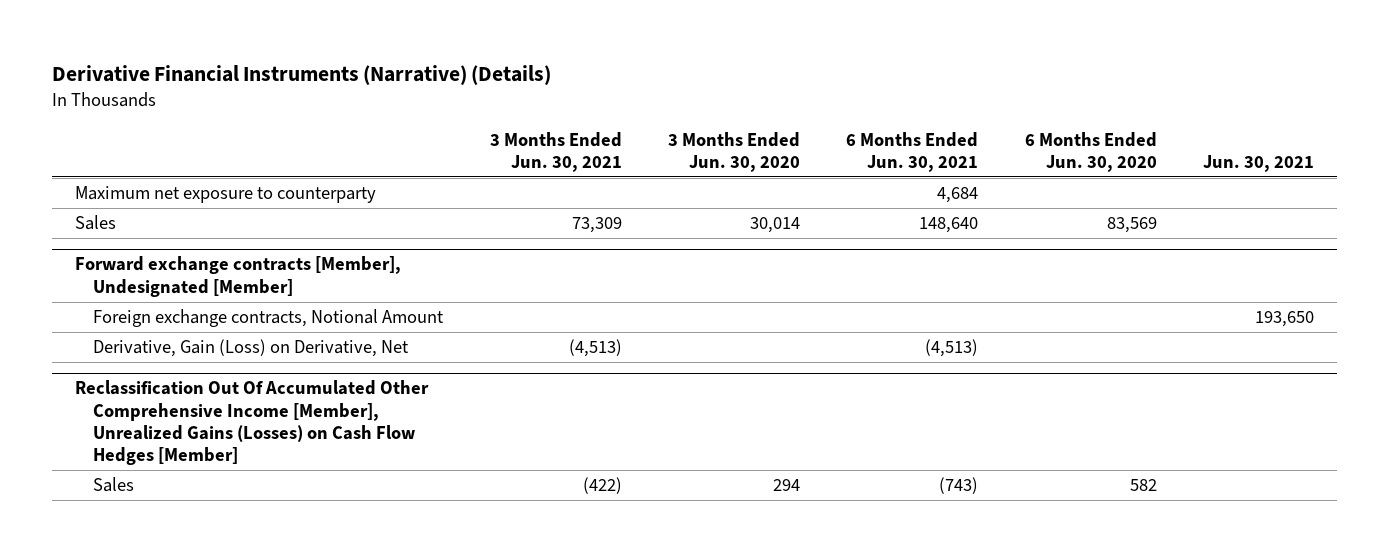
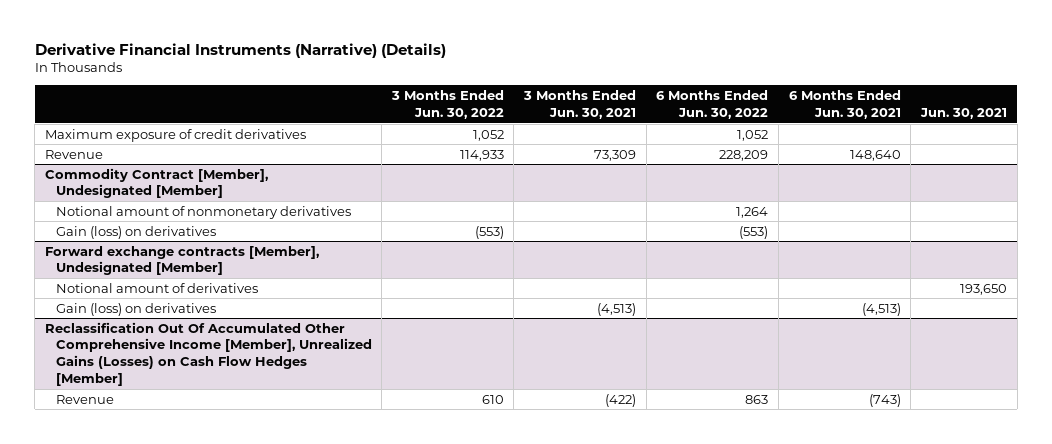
[667,131,800,172] 3 Months Ended Jun. 30, 2020 -> none
[1024,131,1157,172] 6 Months Ended Jun. 30, 2020 -> none
none -> [390,90,504,119] 3 Months Ended Jun. 30, 2022
none -> [656,90,769,119] 6 Months Ended Jun. 30, 2022
[75,186,377,204] Maximum net exposure to counterparty -> none
none -> [44,128,306,142] Maximum exposure of credit derivatives
[75,215,117,231] Sales -> [44,149,103,159] Revenue
none -> [44,167,268,199] Commodity Contract [Member], Undesignated [Member]
none -> [55,205,351,219] Notional amount of nonmonetary derivatives
none -> [55,225,216,239] Gain (loss) on derivatives
[93,309,445,328] Foreign exchange contracts, Notional Amount -> [55,282,258,293] Notional amount of derivatives
[93,339,410,358] Derivative, Gain (Loss) on Derivative, Net -> [55,302,216,316] Gain (loss) on derivatives
[93,477,135,493] Sales -> [55,394,114,404] Revenue

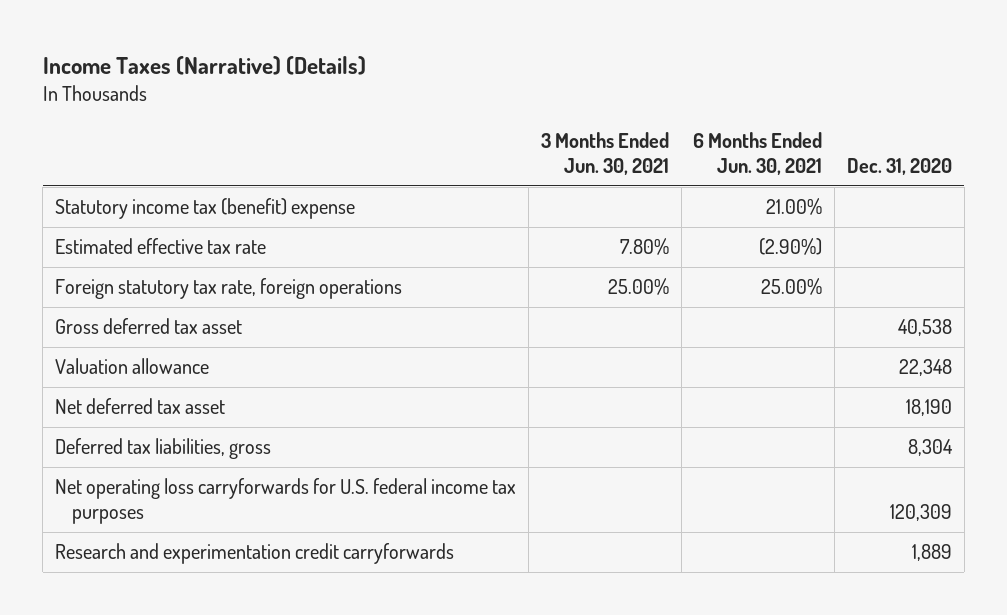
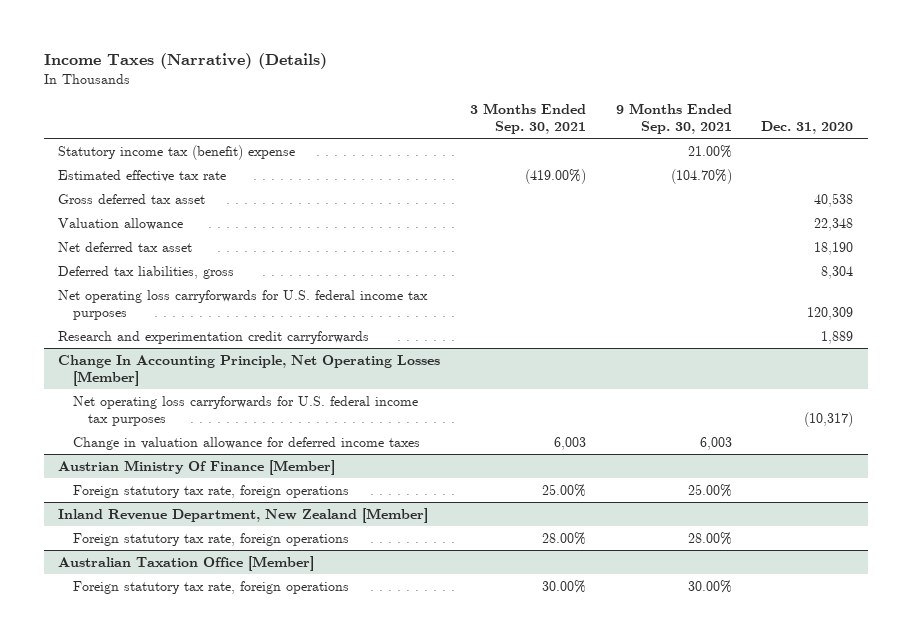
[540,131,669,175] 3 Months Ended Jun. 30, 2021 -> none
[693,131,823,175] 6 Months Ended Jun. 30, 2021 -> none
none -> [470,103,587,134] 3 Months Ended Sep. 30, 2021
none -> [615,103,732,134] 9 Months Ended Sep. 30, 2021
[55,278,403,300] Foreign statutory tax rate, foreign operations -> none
none -> [58,354,441,386] Change In Accounting Principle, Net Operating Losses [Member]
none -> [73,395,419,426] Net operating loss carryforwards for U.S. federal income tax purposes
none -> [73,436,421,450] Change in valuation allowance for deferred income taxes
none -> [58,459,336,475] Austrian Ministry Of Finance [Member]
none -> [73,484,350,498] Foreign statutory tax rate, foreign operations
none -> [58,507,429,523] Inland Revenue Department, New Zealand [Member]
none -> [73,532,350,546] Foreign statutory tax rate, foreign operations
none -> [58,555,315,571] Australian Taxation Office [Member]
none -> [73,580,350,594] Foreign statutory tax rate, foreign operations

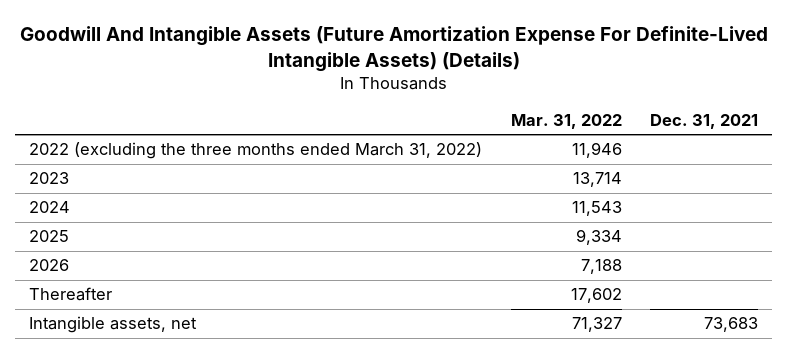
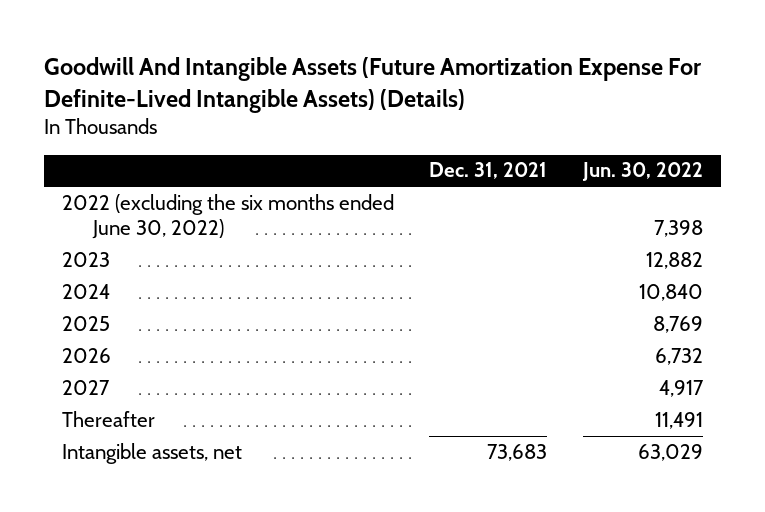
[510,113,622,129] Mar. 31, 2022 -> none
none -> [581,162,703,182] Jun. 30, 2022
[29,142,483,160] 2022 (excluding the three months ended March 31, 2022) -> [61,193,394,240] 2022 (excluding the six months ended June 30, 2022)
none -> [61,379,110,395] 2027

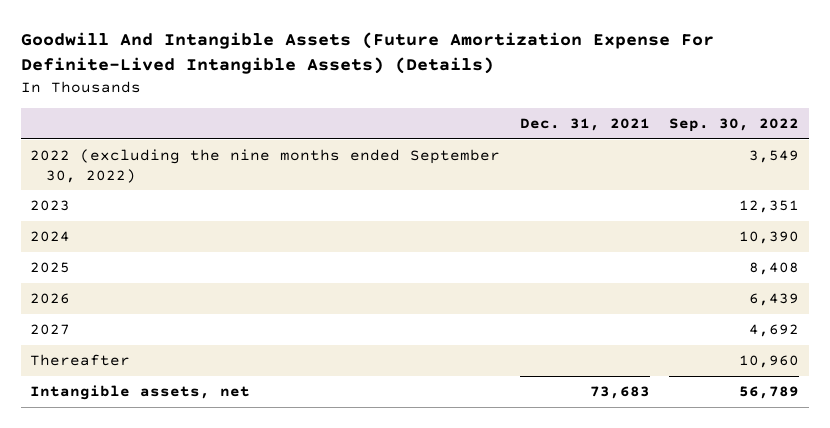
[581,162,703,182] Jun. 30, 2022 -> none
none -> [669,118,800,133] Sep. 30, 2022
[61,193,394,240] 2022 (excluding the six months ended June 30, 2022) -> [30,149,501,183] 2022 (excluding the nine months ended September 30, 2022)

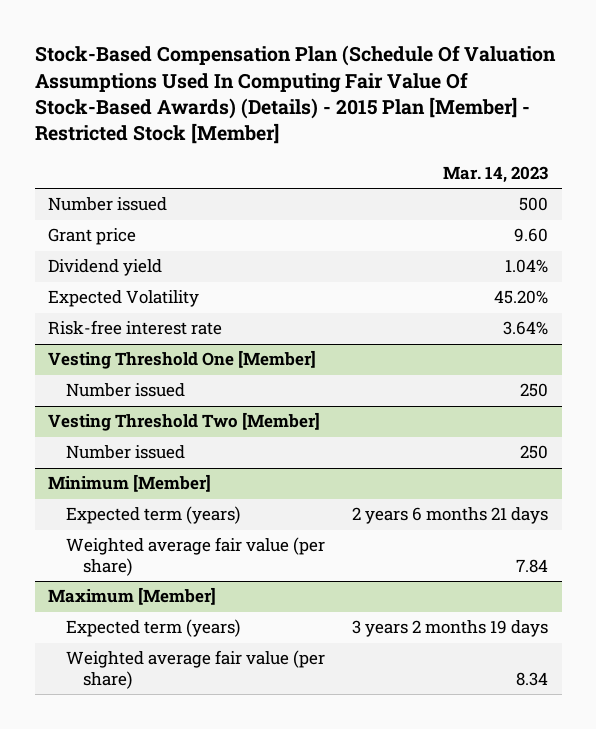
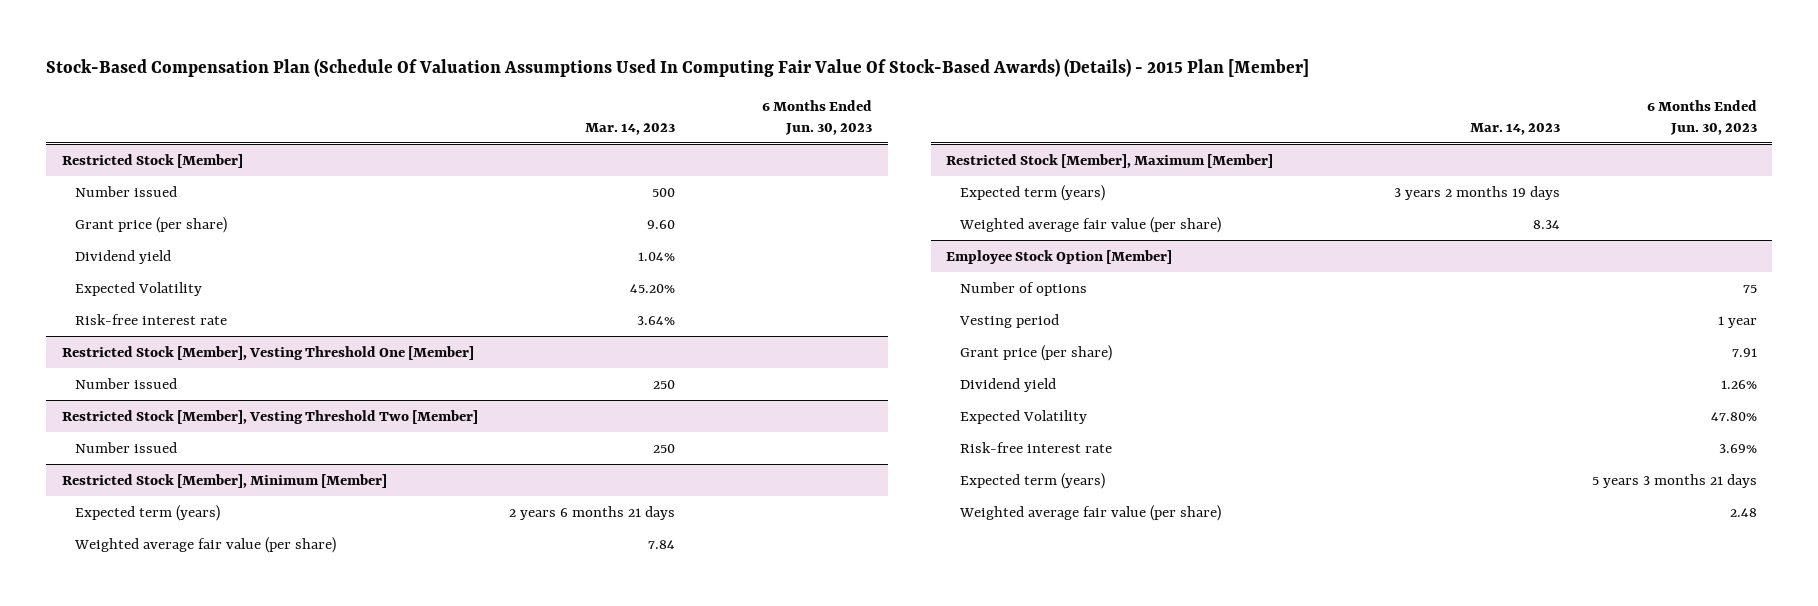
[34,45,556,145] Stock-Based Compensation Plan (Schedule Of Valuation Assumptions Used In Computing Fair Value Of Stock-Based Awards) (Details) - 2015 Plan [Member] - Restricted Stock [Member] -> [45,57,1309,77] Stock-Based Compensation Plan (Schedule Of Valuation Assumptions Used In Computing Fair Value Of Stock-Based Awards) (Details) - 2015 Plan [Member]
none -> [761,99,872,135] 6 Months Ended Jun. 30, 2023
none -> [61,154,243,169] Restricted Stock [Member]
[48,228,137,246] Grant price -> [75,217,228,234] Grant price (per share)
[48,350,317,370] Vesting Threshold One [Member] -> [61,346,474,361] Restricted Stock [Member], Vesting Threshold One [Member]
[48,412,321,432] Vesting Threshold Two [Member] -> [61,410,478,425] Restricted Stock [Member], Vesting Threshold Two [Member]
[48,474,212,493] Minimum [Member] -> [61,474,387,489] Restricted Stock [Member], Minimum [Member]
[48,587,217,606] Maximum [Member] -> [946,154,1274,169] Restricted Stock [Member], Maximum [Member]
none -> [946,250,1173,265] Employee Stock Option [Member]
none -> [959,282,1087,297] Number of options
none -> [958,314,1059,329] Vesting period
none -> [959,345,1112,362] Grant price (per share)
none -> [959,378,1056,393] Dividend yield
none -> [959,410,1087,425] Expected Volatility
none -> [959,442,1112,454] Risk-free interest rate
none -> [959,473,1105,490] Expected term (years)
none -> [958,505,1221,522] Weighted average fair value (per share)

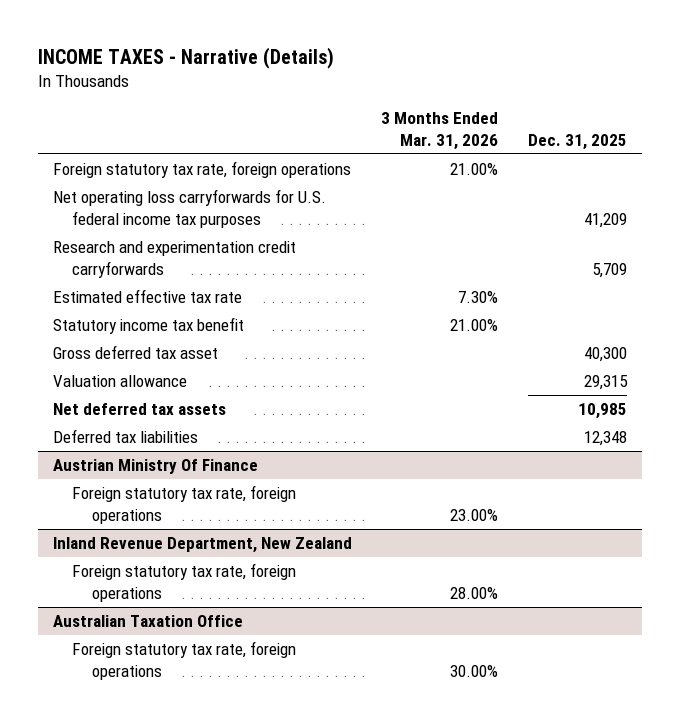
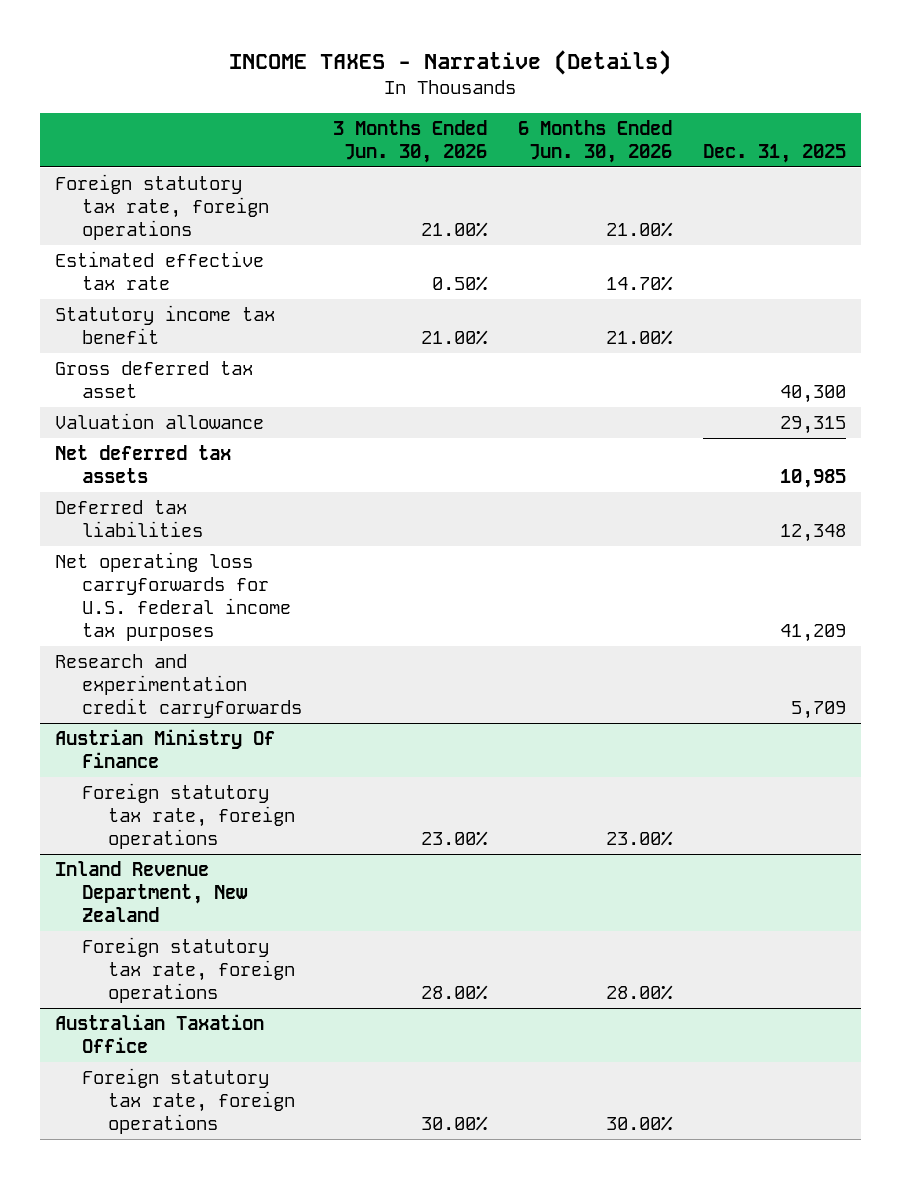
[381,111,499,150] 3 Months Ended Mar. 31, 2026 -> none
none -> [332,119,487,163] 3 Months Ended Jun. 30, 2026
none -> [517,119,672,163] 6 Months Ended Jun. 30, 2026
[52,189,326,229] Net operating loss carryforwards for U.S. federal income tax purposes -> [55,552,291,642] Net operating loss carryforwards for U.S. federal income tax purposes
[52,241,296,279] Research and experimentation credit carryforwards -> [55,654,302,719] Research and experimentation credit carryforwards

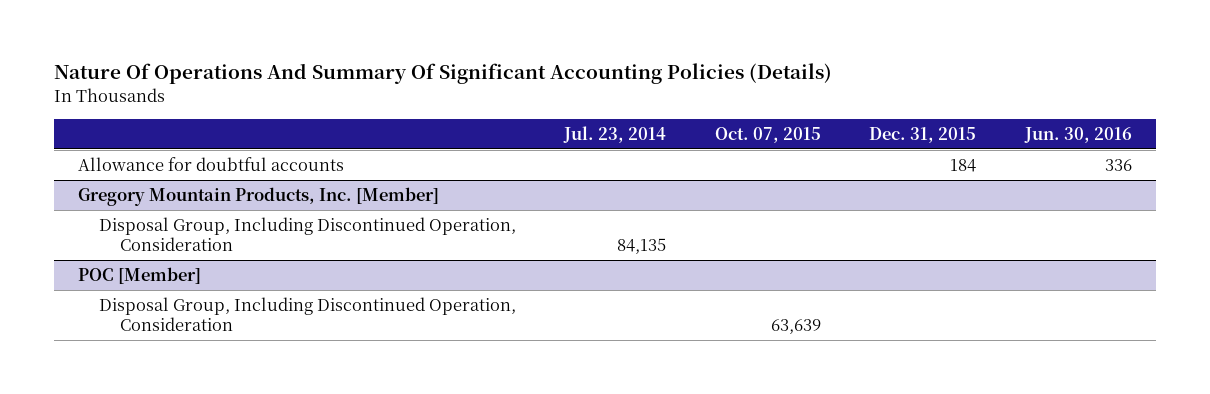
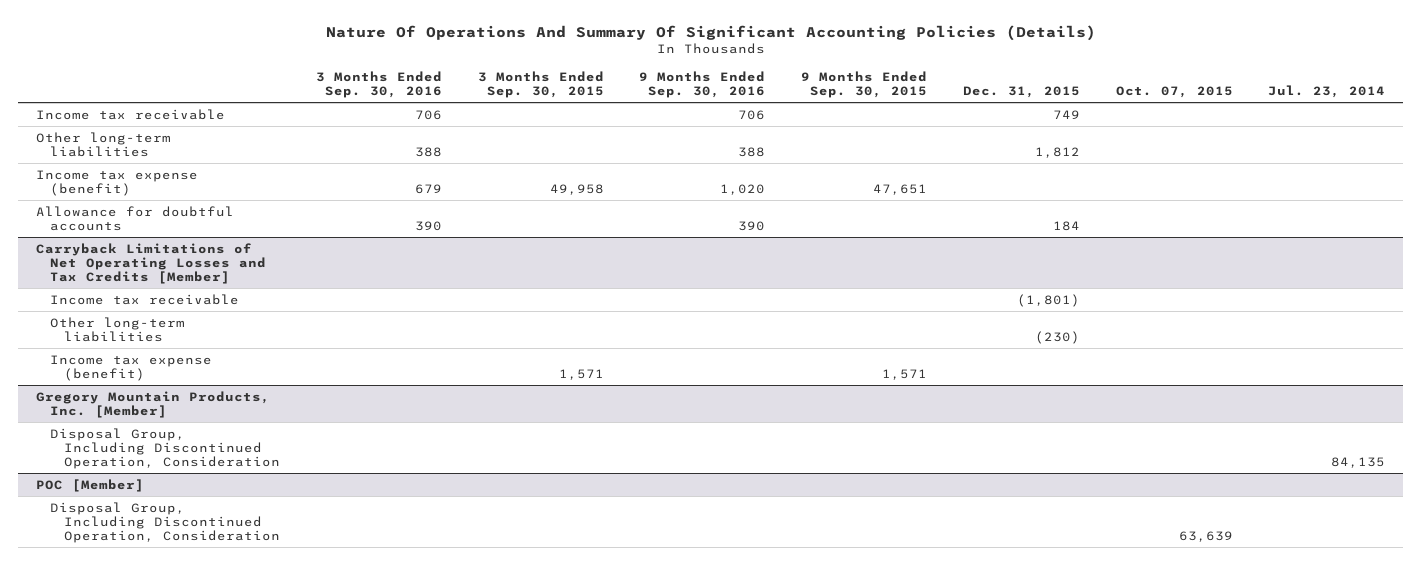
[1023,126,1132,143] Jun. 30, 2016 -> none
none -> [315,71,442,99] 3 Months Ended Sep. 30, 2016
none -> [477,71,604,99] 3 Months Ended Sep. 30, 2015
none -> [639,71,766,99] 9 Months Ended Sep. 30, 2016
none -> [801,71,928,99] 9 Months Ended Sep. 30, 2015
none -> [36,108,226,120] Income tax receivable
none -> [36,131,172,157] Other long-term liabilities
none -> [36,169,199,196] Income tax expense (benefit)
none -> [36,242,267,284] Carryback Limitations of Net Operating Losses and Tax Credits [Member]
none -> [50,293,240,305] Income tax receivable
none -> [50,316,186,342] Other long-term liabilities
none -> [50,354,213,381] Income tax expense (benefit)

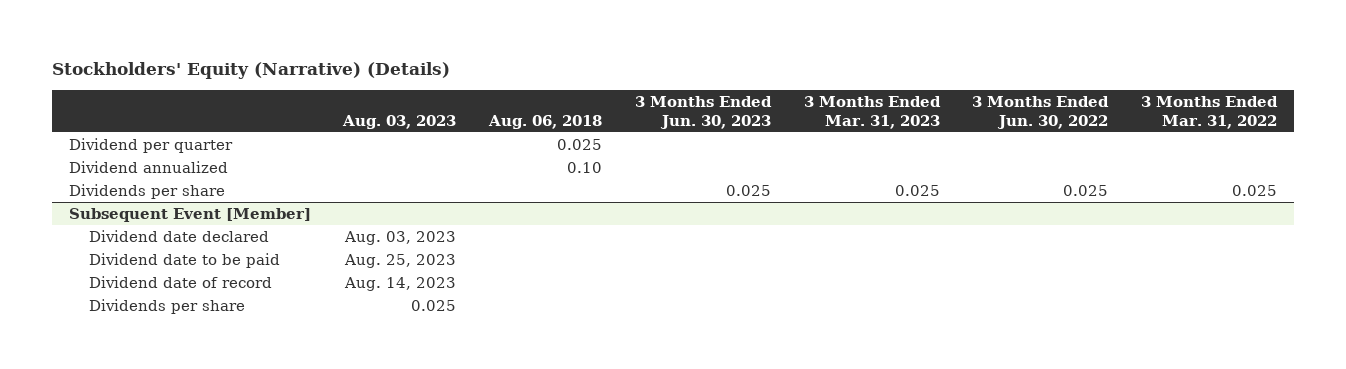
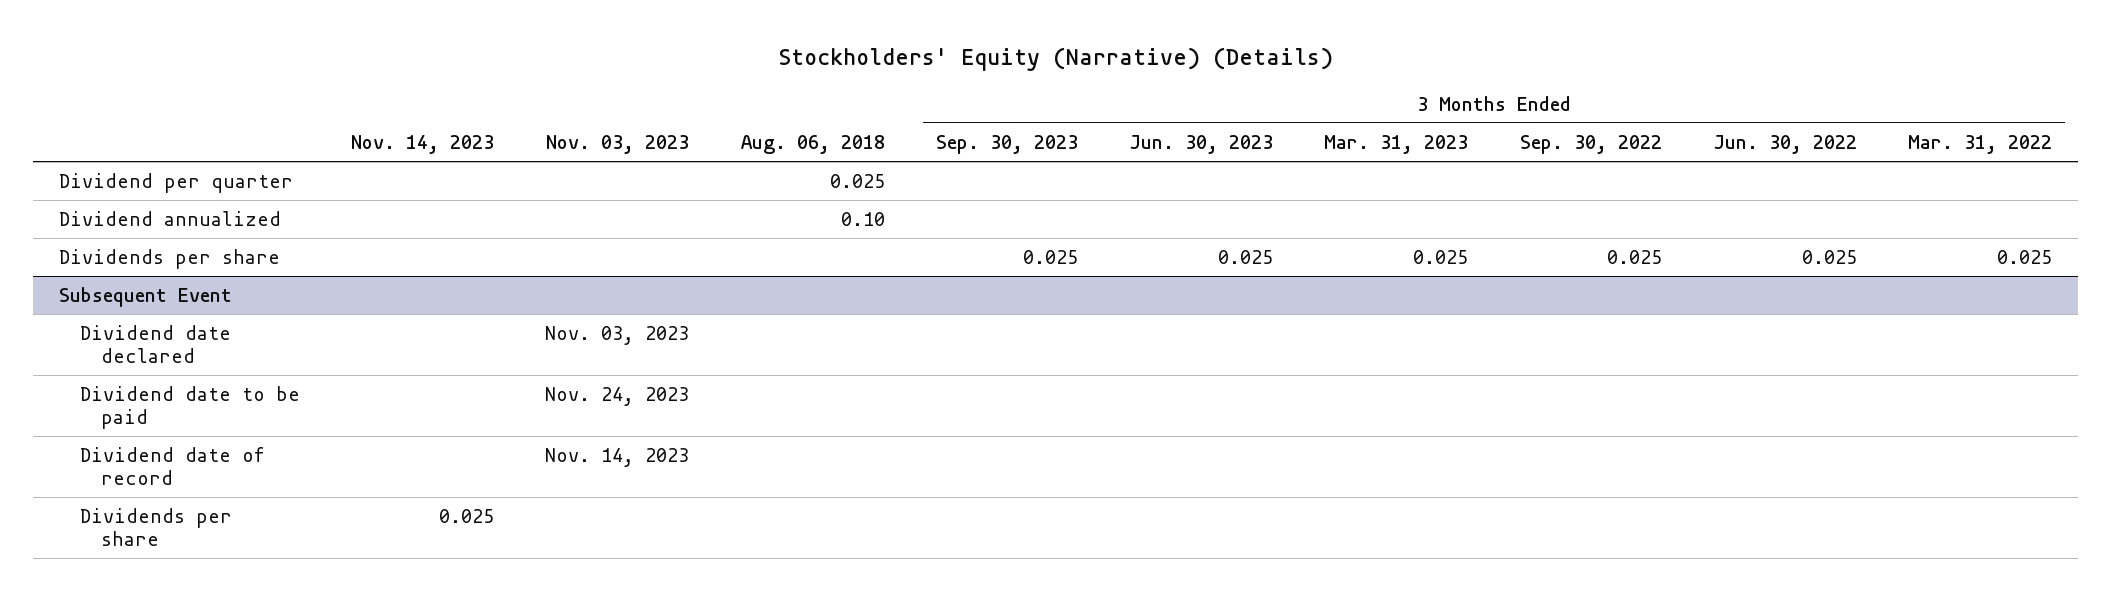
[342,114,457,129] Aug. 03, 2023 -> none
none -> [351,134,495,154] Nov. 14, 2023
none -> [546,134,690,154] Nov. 03, 2023
none -> [935,134,1078,154] Sep. 30, 2023
none -> [1519,134,1662,154] Sep. 30, 2022
[68,207,311,222] Subsequent Event [Member] -> [58,287,232,308] Subsequent Event

